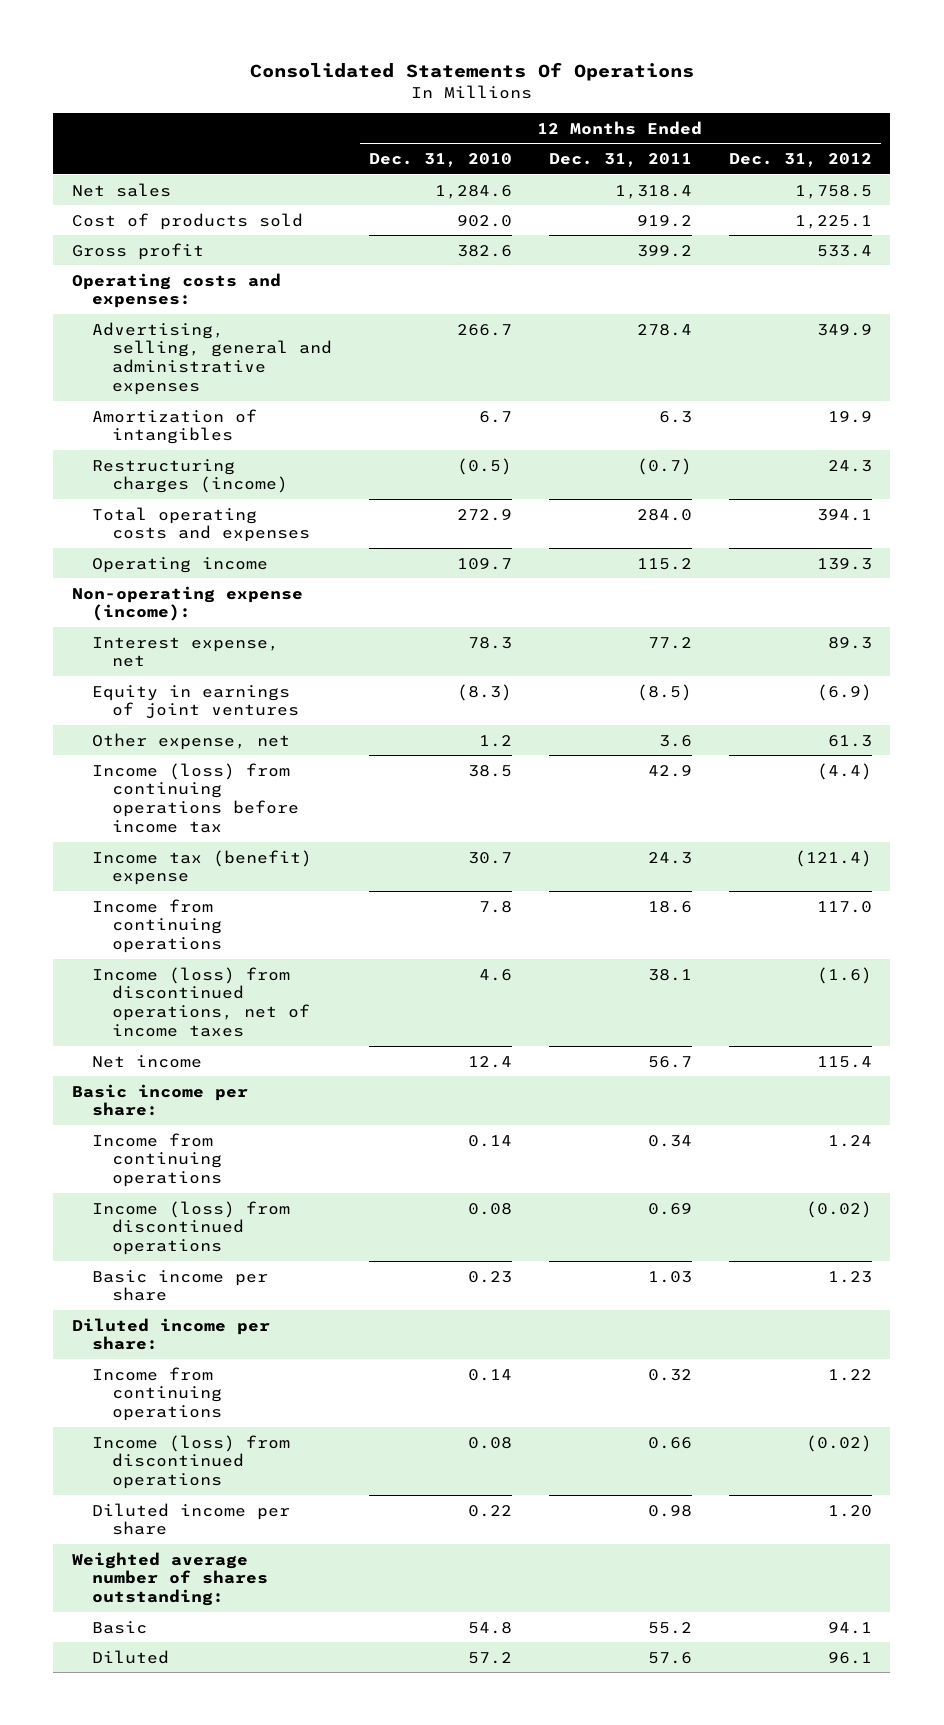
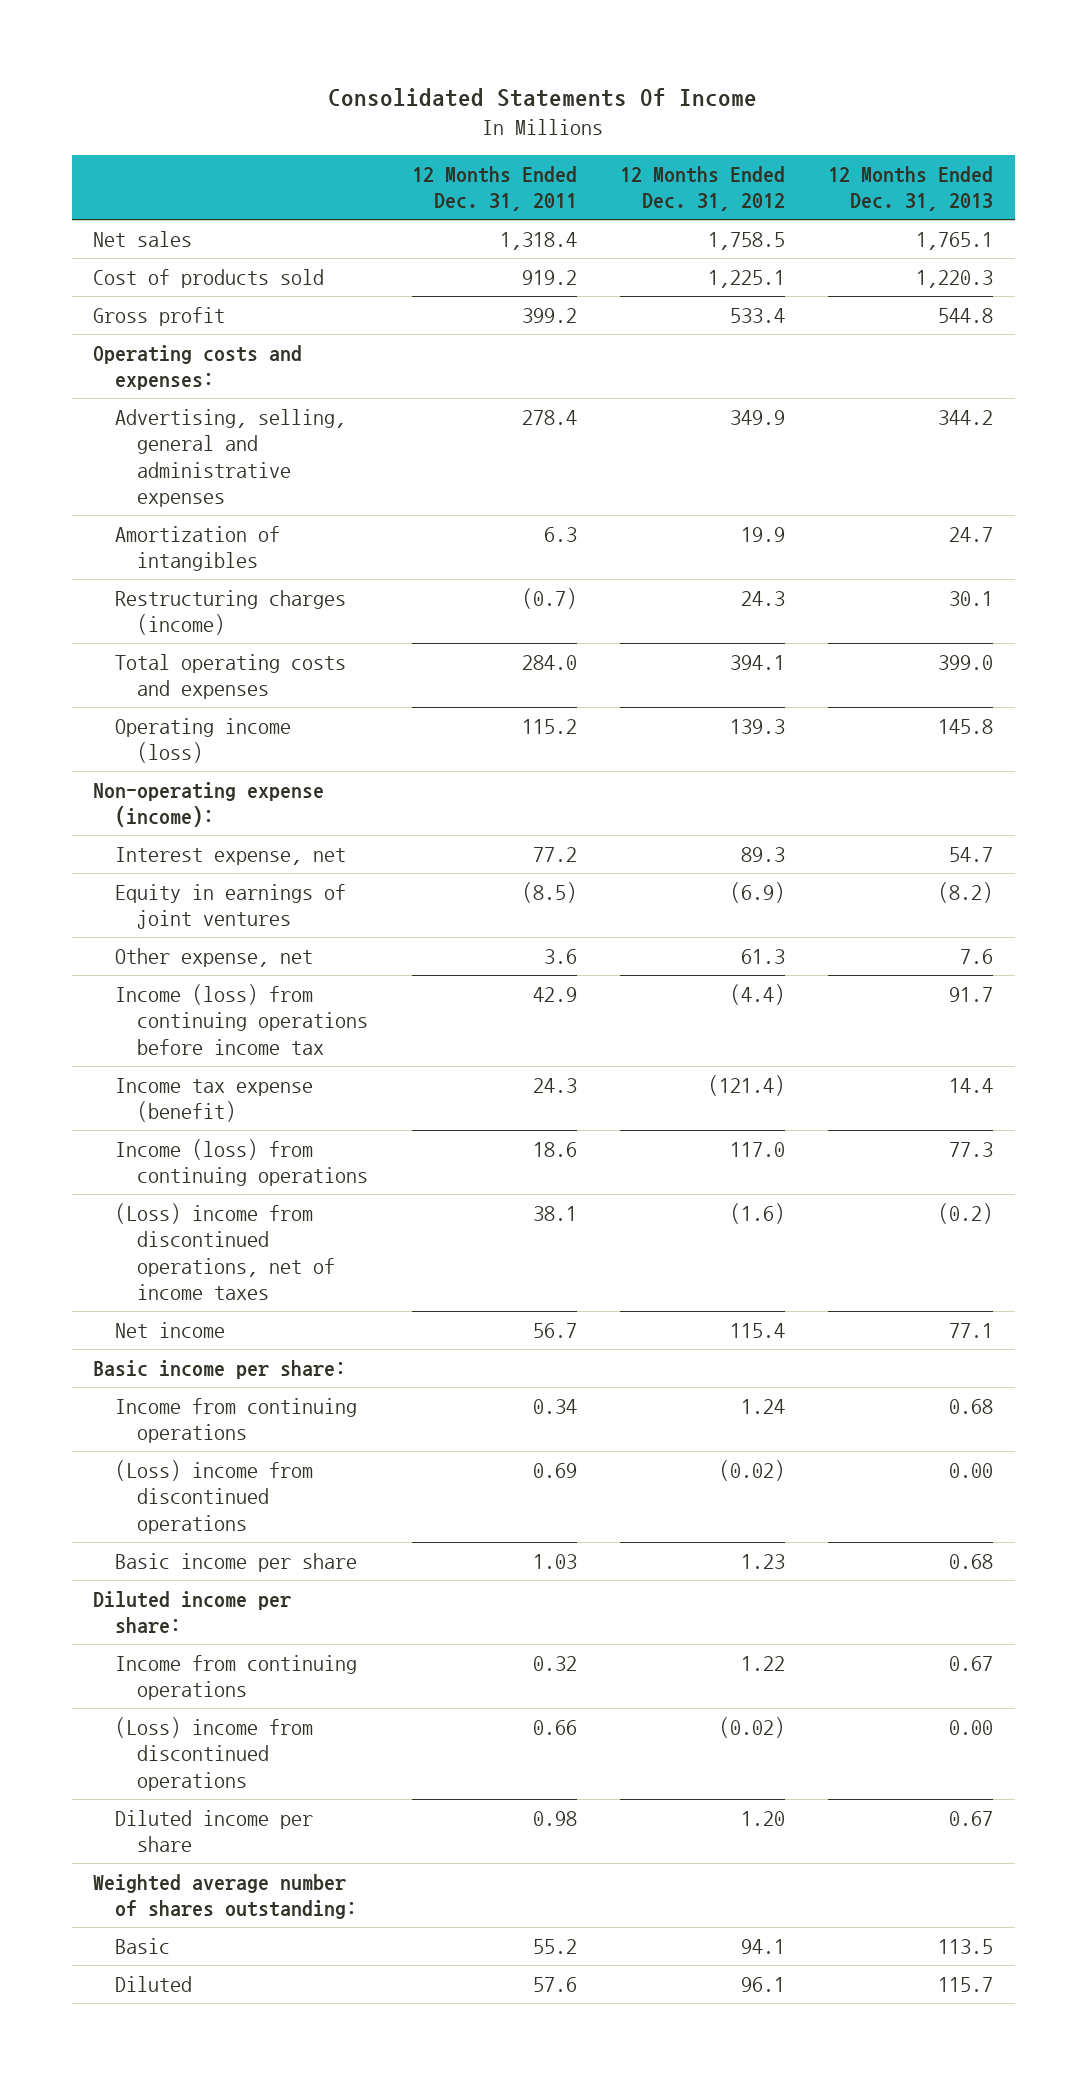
[249,62,694,82] Consolidated Statements Of Operations -> [328,87,758,107] Consolidated Statements Of Income
[368,153,512,168] Dec. 31, 2010 -> none
none -> [828,165,994,212] 12 Months Ended Dec. 31, 2013
[91,556,268,573] Operating income -> [115,717,292,764] Operating income (loss)
[91,849,312,886] Income tax (benefit) expense -> [115,1077,314,1123] Income tax expense (benefit)
[91,898,222,954] Income from continuing operations -> [115,1138,369,1187] Income (loss) from continuing operations
[91,966,310,1037] Income (loss) from discontinued operations, net of income taxes -> [115,1202,336,1301] (Loss) income from discontinued operations, net of income taxes
[91,1200,290,1256] Income (loss) from discontinued operations -> [115,1459,314,1534] (Loss) income from discontinued operations
[91,1434,290,1490] Income (loss) from discontinued operations -> [115,1716,314,1791] (Loss) income from discontinued operations

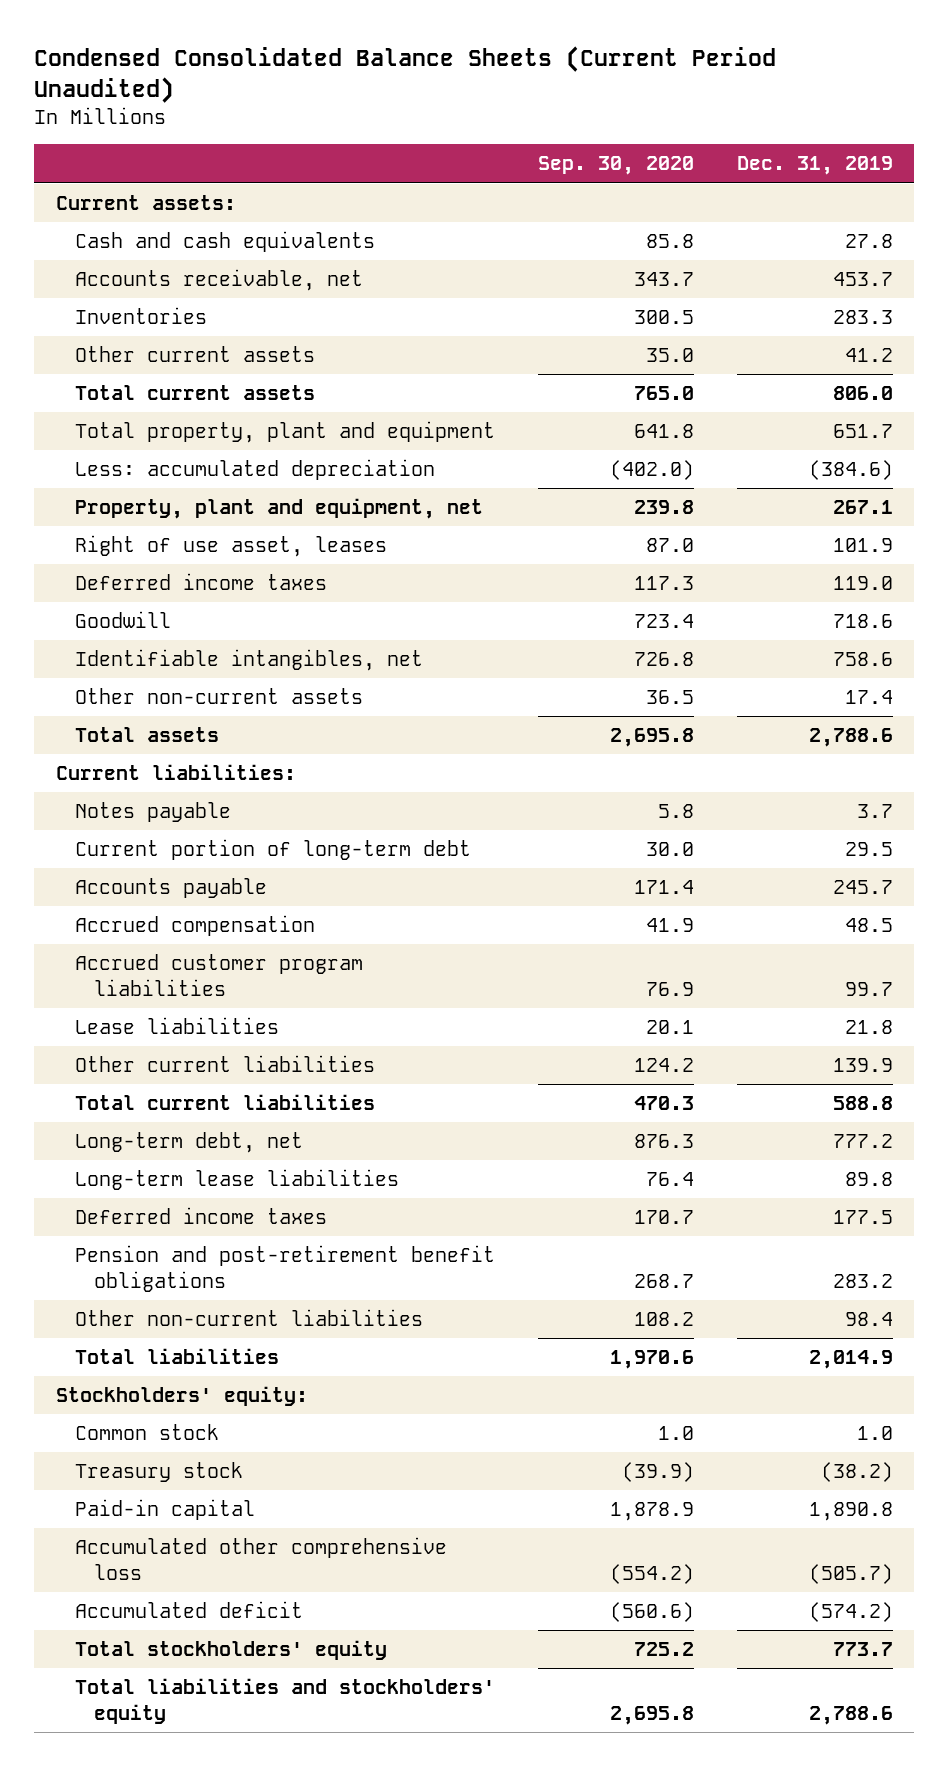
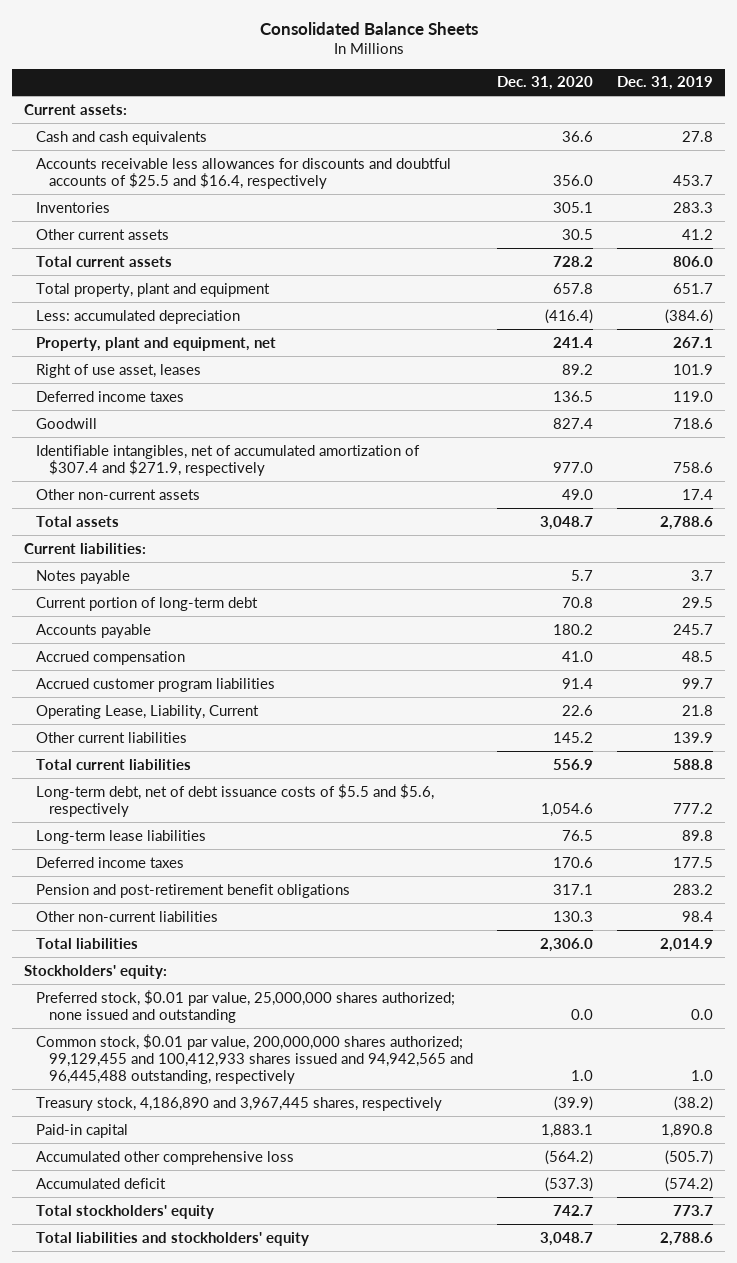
[34,45,777,103] Condensed Consolidated Balance Sheets (Current Period Unaudited) -> [259,21,478,35] Consolidated Balance Sheets
[537,156,694,176] Sep. 30, 2020 -> none
none -> [496,76,593,91] Dec. 31, 2020
[74,269,363,292] Accounts receivable, net -> [36,157,452,189] Accounts receivable less allowances for discounts and doubtful accounts of $25.5 and $16.4, respectively
[74,649,423,672] Identifiable intangibles, net -> [36,444,421,476] Identifiable intangibles, net of accumulated amortization of $307.4 and $271.9, respectively
[74,1017,279,1035] Lease liabilities -> [36,704,260,719] Operating Lease, Liability, Current
[74,1132,303,1154] Long-term debt, net -> [36,783,435,817] Long-term debt, net of debt issuance costs of $5.5 and $5.6, respectively
none -> [36,989,456,1023] Preferred stock, $0.01 par value, 25,000,000 shares authorized; none issued and outstanding
[74,1424,219,1441] Common stock -> [36,1033,473,1085] Common stock, $0.01 par value, 200,000,000 shares authorized; 99,129,455 and 100,412,933 shares issued and 94,942,565 and 96,445,488 outstanding, respectively
[74,1462,243,1483] Treasury stock -> [36,1096,443,1111] Treasury stock, 4,186,890 and 3,967,445 shares, respectively

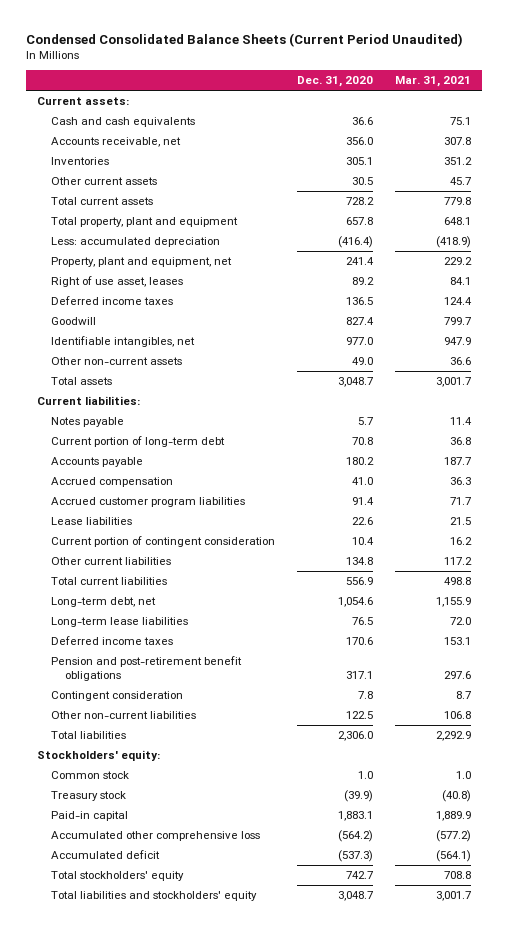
[259,21,478,35] Consolidated Balance Sheets -> [26,32,464,47] Condensed Consolidated Balance Sheets (Current Period Unaudited)
[616,76,713,91] Dec. 31, 2019 -> none
none -> [395,76,472,88] Mar. 31, 2021
[36,157,452,189] Accounts receivable less allowances for discounts and doubtful accounts of $25.5 and $16.4, respectively -> [50,137,181,148] Accounts receivable, net
[36,444,421,476] Identifiable intangibles, net of accumulated amortization of $307.4 and $271.9, respectively -> [50,336,195,348] Identifiable intangibles, net
[36,704,260,719] Operating Lease, Liability, Current -> [50,517,132,526] Lease liabilities
none -> [50,536,275,548] Current portion of contingent consideration
[552,731,593,743] 145.2 -> [345,557,373,566] 134.8
[36,783,435,817] Long-term debt, net of debt issuance costs of $5.5 and $5.6, respectively -> [50,597,156,608] Long-term debt, net
none -> [50,691,183,702] Contingent consideration
[552,910,593,922] 130.3 -> [345,711,373,720] 122.5
[36,989,456,1023] Preferred stock, $0.01 par value, 25,000,000 shares authorized; none issued and outstanding -> none
[36,1033,473,1085] Common stock, $0.01 par value, 200,000,000 shares authorized; 99,129,455 and 100,412,933 shares issued and 94,942,565 and 96,445,488 outstanding, respectively -> [50,771,129,780] Common stock
[36,1096,443,1111] Treasury stock, 4,186,890 and 3,967,445 shares, respectively -> [50,791,126,802] Treasury stock

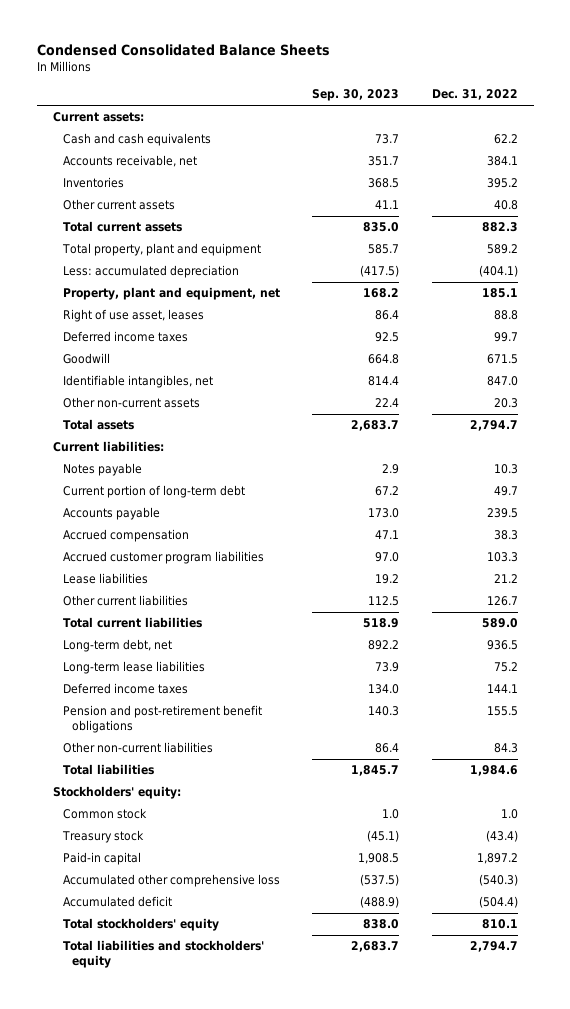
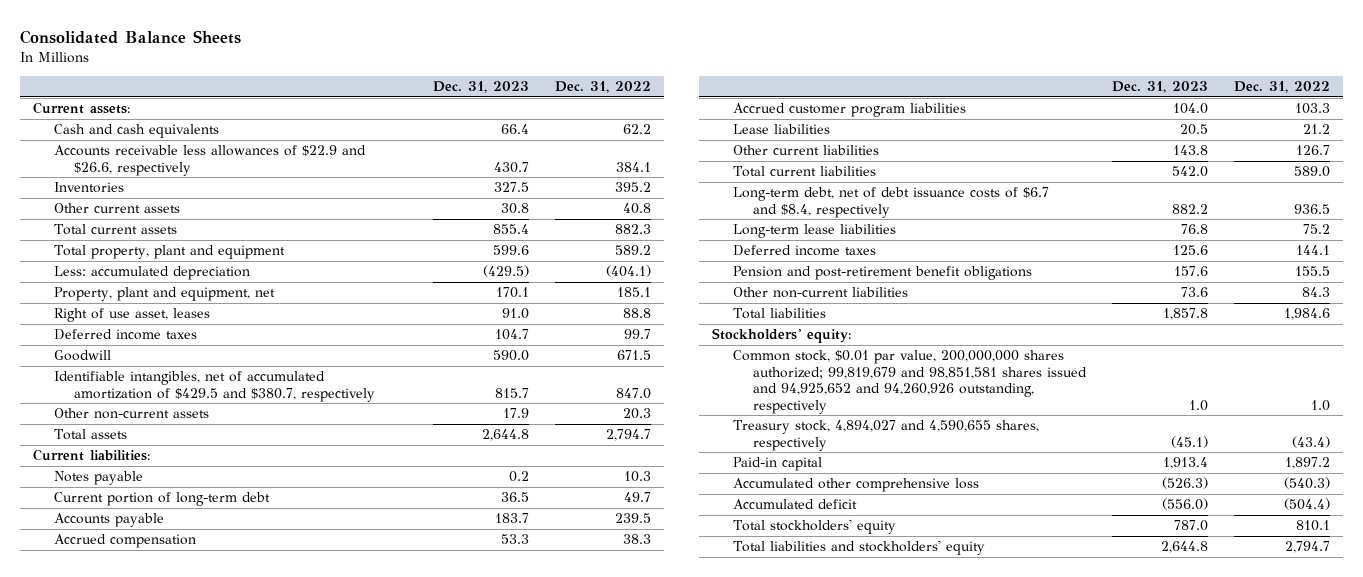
[36,44,330,57] Condensed Consolidated Balance Sheets -> [20,29,242,44] Consolidated Balance Sheets
[312,89,400,102] Sep. 30, 2023 -> none
none -> [433,81,530,94] Dec. 31, 2023
[62,155,197,168] Accounts receivable, net -> [53,145,366,176] Accounts receivable less allowances of $22.9 and $26.6, respectively
[62,375,213,389] Identifiable intangibles, net -> [53,371,376,402] Identifiable intangibles, net of accumulated amortization of $429.5 and $380.7, respectively
[62,639,172,653] Long-term debt, net -> [732,187,1049,218] Long-term debt, net of debt issuance costs of $6.7 and $8.4, respectively
[62,808,147,820] Common stock -> [732,350,1088,414] Common stock, $0.01 par value, 200,000,000 shares authorized; 99,819,679 and 98,851,581 shares issued and 94,925,652 and 94,260,926 outstanding, respectively
[61,830,144,844] Treasury stock -> [732,420,1039,451] Treasury stock, 4,894,027 and 4,590,655 shares, respectively

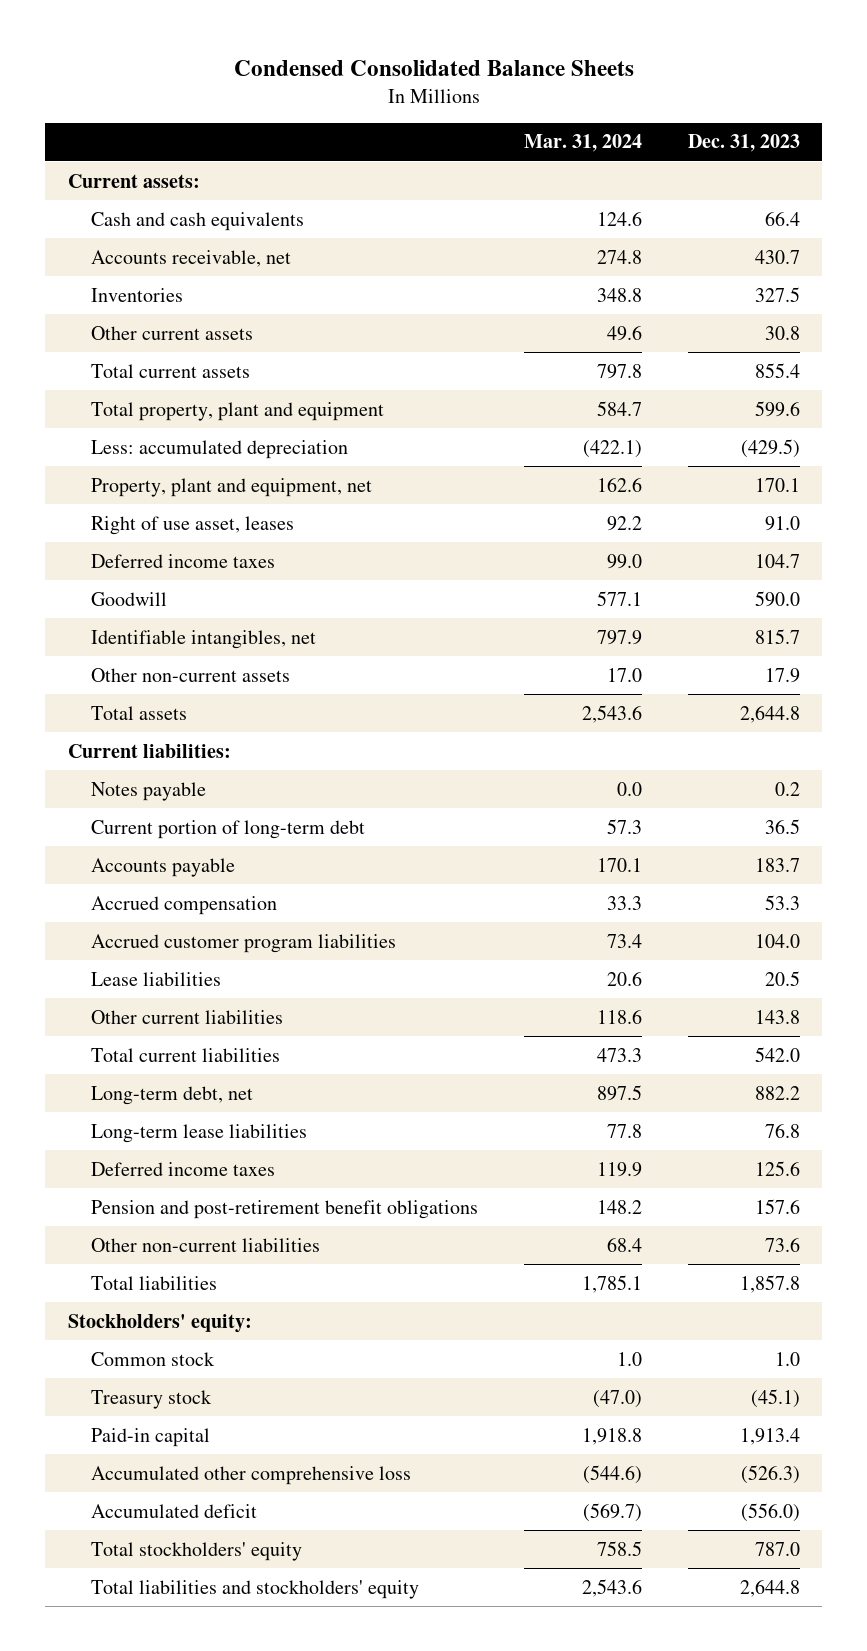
[20,29,242,44] Consolidated Balance Sheets -> [233,59,634,76] Condensed Consolidated Balance Sheets
[555,81,652,94] Dec. 31, 2022 -> none
none -> [523,134,642,153] Mar. 31, 2024
[53,145,366,176] Accounts receivable less allowances of $22.9 and $26.6, respectively -> [90,249,291,267] Accounts receivable, net
[53,371,376,402] Identifiable intangibles, net of accumulated amortization of $429.5 and $380.7, respectively -> [90,629,316,649] Identifiable intangibles, net
[732,187,1049,218] Long-term debt, net of debt issuance costs of $6.7 and $8.4, respectively -> [90,1085,253,1105] Long-term debt, net
[732,350,1088,414] Common stock, $0.01 par value, 200,000,000 shares authorized; 99,819,679 and 98,851,581 shares issued and 94,925,652 and 94,260,926 outstanding, respectively -> [90,1351,215,1366] Common stock
[732,420,1039,451] Treasury stock, 4,894,027 and 4,590,655 shares, respectively -> [90,1389,212,1409] Treasury stock

